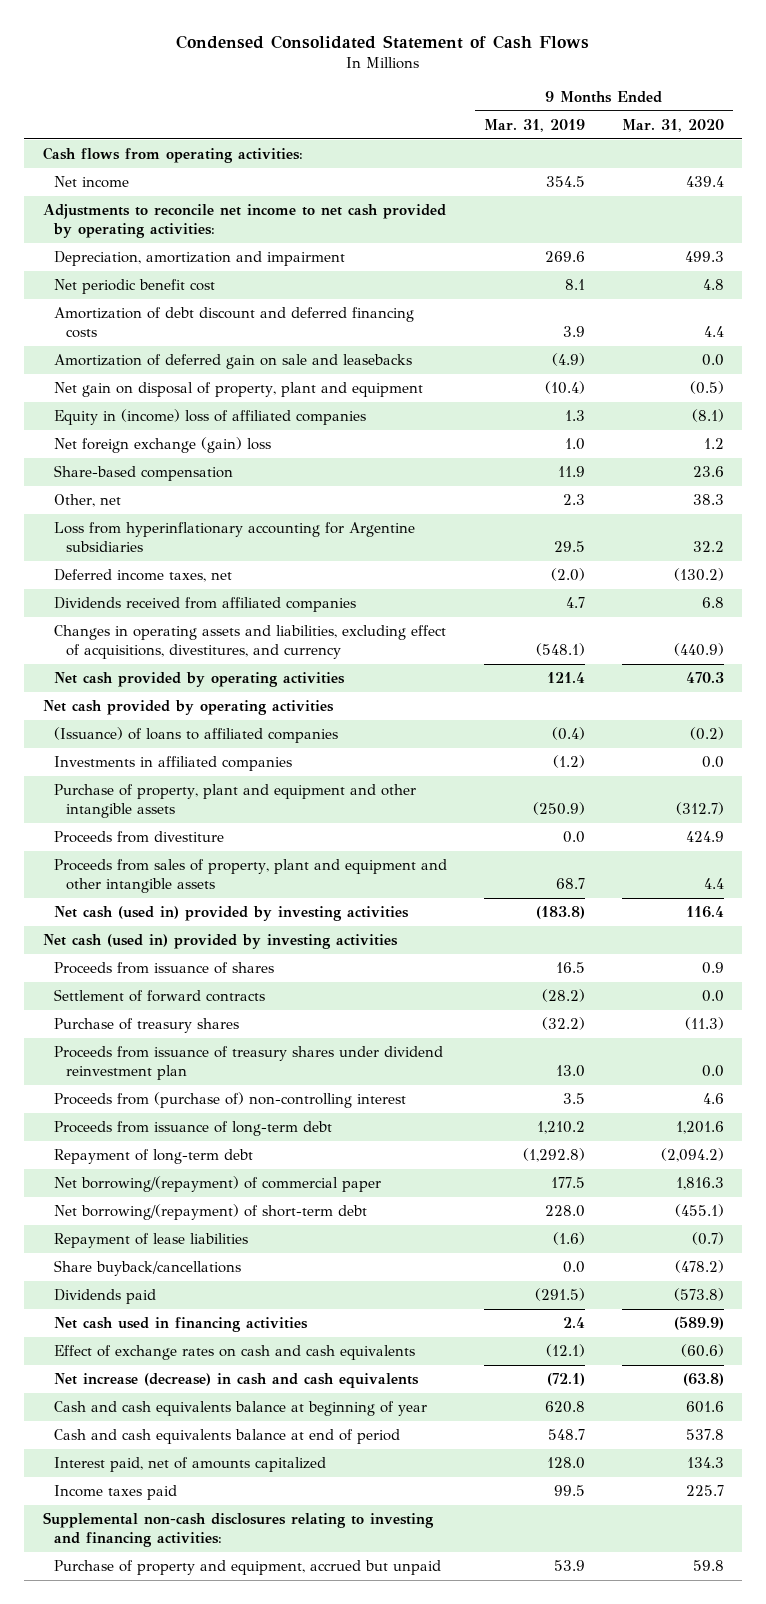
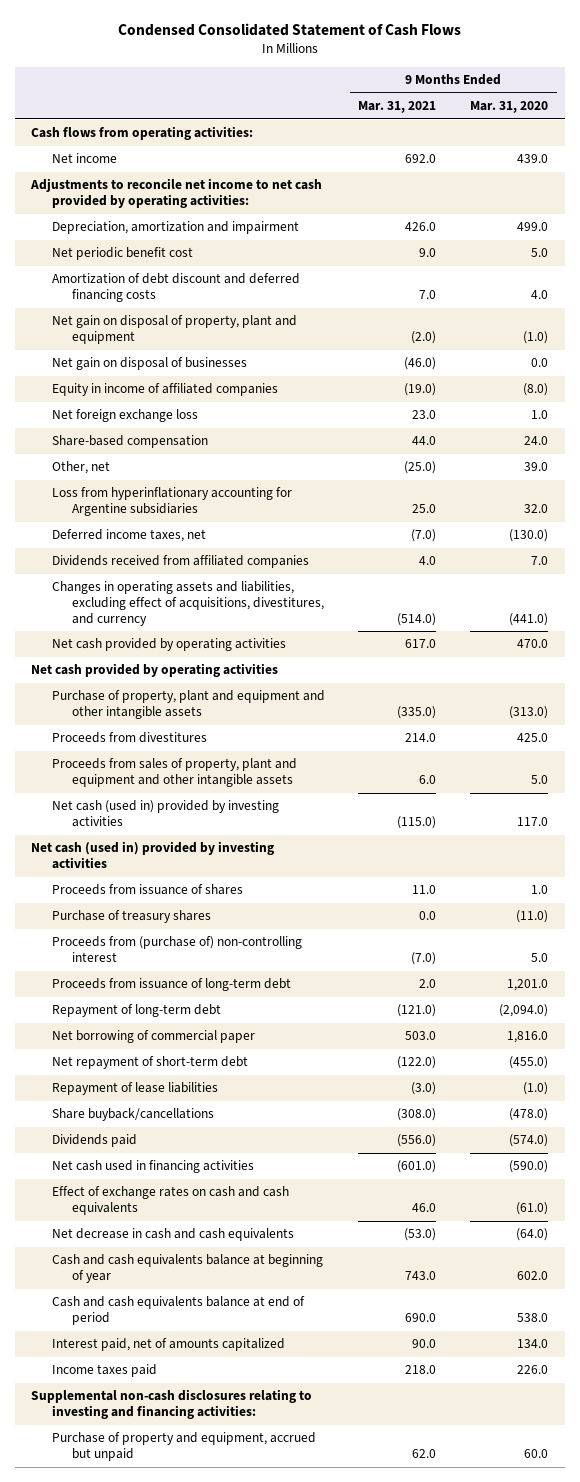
[484,118,586,132] Mar. 31, 2019 -> none
none -> [358,101,437,114] Mar. 31, 2021
[685,176,724,188] 439.4 -> [517,154,549,164] 439.0
[54,354,413,370] Amortization of deferred gain on sale and leasebacks -> none
[684,251,724,263] 499.3 -> [517,222,549,232] 499.0
[702,279,724,291] 4.8 -> [531,248,549,258] 5.0
[703,325,724,337] 4.4 -> [531,290,549,300] 4.0
[689,381,724,395] (0.5) -> [523,331,549,345] (1.0)
none -> [51,357,247,371] Net gain on disposal of businesses
[54,409,367,426] Equity in (income) loss of affiliated companies -> [51,383,278,397] Equity in income of affiliated companies
[691,409,724,423] (8.1) -> [523,383,549,397] (8.0)
[54,437,272,454] Net foreign exchange (gain) loss -> [51,409,198,423] Net foreign exchange loss
[703,438,724,450] 1.2 -> [531,410,549,420] 1.0
[692,466,724,478] 23.6 -> [524,436,549,446] 24.0
[692,494,724,506] 38.3 -> [524,462,549,472] 39.0
[692,540,724,552] 32.2 -> [524,504,549,514] 32.0
[673,568,724,582] (130.2) -> [509,529,549,543] (130.0)
[701,597,724,609] 6.8 -> [531,556,549,566] 7.0
[673,642,724,656] (440.9) -> [509,612,549,626] (441.0)
[685,672,724,684] 470.3 -> [517,639,549,649] 470.0
[54,727,339,744] (Issuance) of loans to affiliated companies -> none
[54,756,293,772] Investments in affiliated companies -> none
[675,801,724,815] (312.7) -> [509,706,549,720] (313.0)
[54,831,225,844] Proceeds from divestiture -> [51,732,207,744] Proceeds from divestitures
[685,831,724,843] 424.9 -> [517,733,549,743] 425.0
[703,877,724,889] 4.4 -> [531,775,549,785] 5.0
[685,906,724,919] 116.4 -> [517,817,549,827] 117.0
[54,989,266,1003] Settlement of forward contracts -> none
[54,1046,444,1080] Proceeds from issuance of treasury shares under dividend reinvestment plan -> none
[701,962,724,975] 0.9 -> [531,885,549,895] 1.0
[684,1017,724,1031] (11.3) -> [516,910,549,924] (11.0)
[702,1093,724,1105] 4.6 -> [531,953,549,963] 5.0
[675,1121,724,1135] 1,201.6 -> [507,979,549,992] 1,201.0
[660,1148,724,1163] (2,094.2) -> [499,1004,549,1018] (2,094.0)
[54,1176,382,1193] Net borrowing/(repayment) of commercial paper -> [51,1030,255,1044] Net borrowing of commercial paper
[675,1177,724,1191] 1,816.3 -> [507,1031,549,1044] 1,816.0
[54,1204,368,1221] Net borrowing/(repayment) of short-term debt -> [51,1056,248,1070] Net repayment of short-term debt
[674,1204,724,1218] (455.1) -> [509,1056,549,1070] (455.0)
[691,1232,724,1246] (0.7) -> [523,1082,549,1096] (1.0)
[674,1260,724,1274] (478.2) -> [509,1108,549,1122] (478.0)
[673,1288,724,1302] (573.8) -> [509,1134,549,1148] (574.0)
[673,1316,724,1331] (589.9) -> [509,1160,549,1174] (590.0)
[680,1344,724,1358] (60.6) -> [516,1202,549,1216] (61.0)
[54,1373,420,1389] Net increase (decrease) in cash and cash equivalents -> [51,1228,294,1242] Net decrease in cash and cash equivalents
[682,1373,724,1387] (63.8) -> [516,1228,549,1242] (64.0)
[685,1401,724,1414] 601.6 -> [517,1271,549,1281] 602.0
[685,1429,724,1441] 537.8 -> [517,1313,549,1323] 538.0
[686,1457,724,1469] 134.3 -> [517,1339,549,1349] 134.0
[685,1485,724,1497] 225.7 -> [517,1365,549,1375] 226.0
[692,1560,724,1572] 59.8 -> [524,1449,549,1459] 60.0

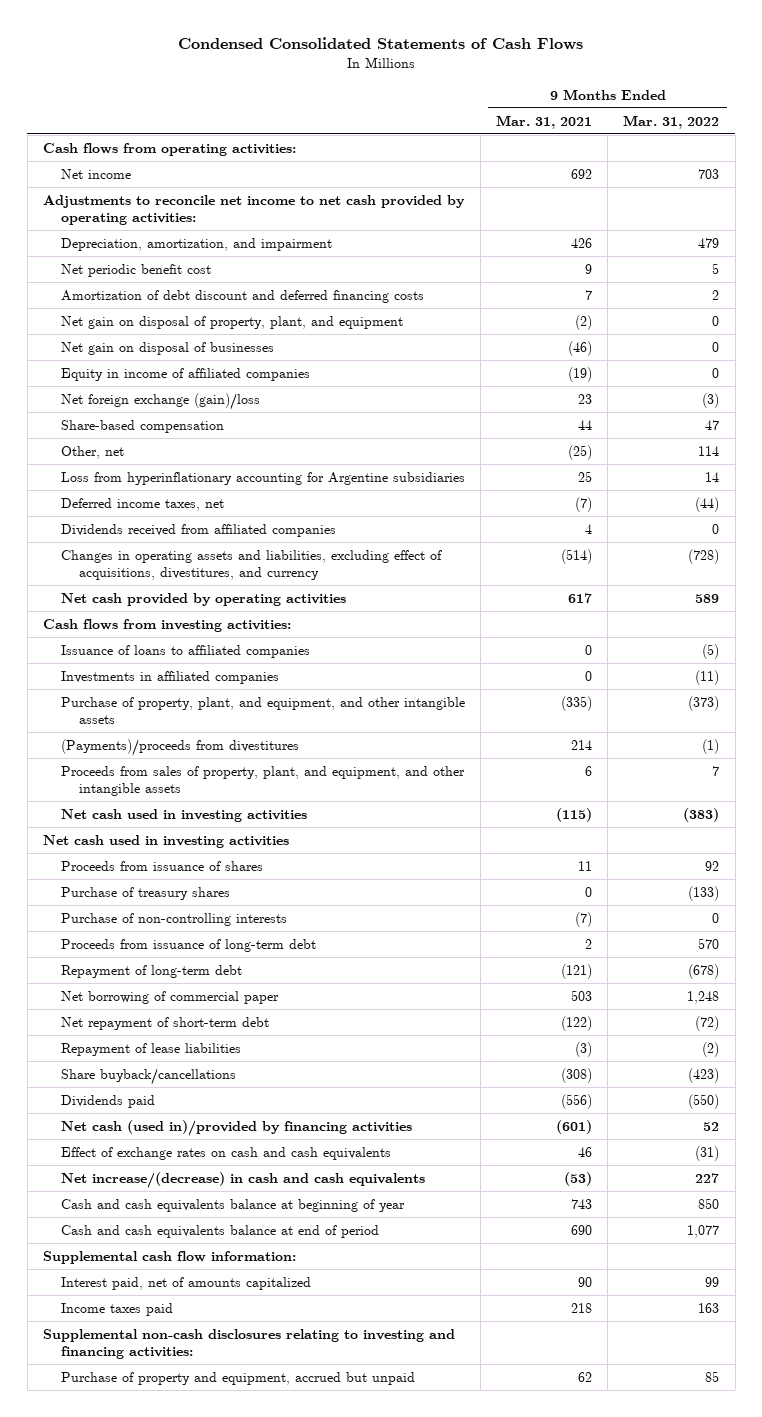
[117,23,461,37] Condensed Consolidated Statement of Cash Flows -> [178,37,584,51] Condensed Consolidated Statements of Cash Flows
[470,101,549,114] Mar. 31, 2020 -> none
none -> [623,114,720,129] Mar. 31, 2022
[405,154,437,164] 692.0 -> [571,168,593,179] 692
[51,221,299,235] Depreciation, amortization and impairment -> [60,237,332,251] Depreciation, amortization, and impairment
[405,222,437,232] 426.0 -> [571,237,593,248] 426
[419,248,437,258] 9.0 -> [585,263,593,274] 9
[419,290,437,300] 7.0 -> [585,289,593,300] 7
[51,315,297,345] Net gain on disposal of property, plant and equipment -> [60,315,403,329] Net gain on disposal of property, plant, and equipment
[411,331,437,345] (2.0) -> [575,314,593,330] (2)
[404,357,437,371] (46.0) -> [568,340,593,356] (46)
[404,383,437,397] (19.0) -> [568,366,593,382] (19)
[51,409,198,423] Net foreign exchange loss -> [60,392,260,410] Net foreign exchange (gain)/loss
[412,410,437,420] 23.0 -> [578,393,593,404] 23
[412,436,437,446] 44.0 -> [578,419,593,430] 44
[404,461,437,475] (25.0) -> [568,444,593,460] (25)
[412,504,437,514] 25.0 -> [578,470,593,482] 25
[411,529,437,543] (7.0) -> [575,496,593,512] (7)
[419,556,437,566] 4.0 -> [585,523,593,534] 4
[397,612,437,626] (514.0) -> [561,548,593,564] (514)
[405,639,437,649] 617.0 -> [568,592,593,603] 617
[31,663,279,678] Net cash provided by operating activities -> [42,618,291,632] Cash flows from investing activities:
none -> [60,644,310,658] Issuance of loans to affiliated companies
none -> [60,670,279,684] Investments in affiliated companies
[51,690,325,720] Purchase of property, plant and equipment and other intangible assets -> [60,696,465,725] Purchase of property, plant, and equipment, and other intangible assets
[397,706,437,720] (335.0) -> [561,695,593,711] (335)
[51,732,207,744] Proceeds from divestitures -> [60,738,299,756] (Payments)/proceeds from divestitures
[405,733,437,743] 214.0 -> [571,739,593,750] 214
[51,758,297,788] Proceeds from sales of property, plant and equipment and other intangible assets -> [60,765,465,797] Proceeds from sales of property, plant, and equipment, and other intangible assets
[419,775,437,785] 6.0 -> [585,765,593,776] 6
[51,800,279,828] Net cash (used in) provided by investing activities -> [60,808,307,822] Net cash used in investing activities
[397,816,437,830] (115.0) -> [556,807,593,822] (115)
[31,841,275,870] Net cash (used in) provided by investing activities -> [42,834,289,848] Net cash used in investing activities
[412,885,437,895] 11.0 -> [578,860,593,871] 11
[419,911,437,921] 0.0 -> [585,886,593,897] 0
[51,936,302,963] Proceeds from (purchase of) non-controlling interest -> [60,912,287,926] Purchase of non-controlling interests
[411,952,437,966] (7.0) -> [575,911,593,927] (7)
[419,979,437,989] 2.0 -> [585,938,593,949] 2
[397,1004,437,1018] (121.0) -> [561,963,593,979] (121)
[405,1031,437,1041] 503.0 -> [571,989,593,1001] 503
[397,1056,437,1070] (122.0) -> [561,1015,593,1031] (122)
[411,1082,437,1096] (3.0) -> [575,1041,593,1057] (3)
[397,1108,437,1122] (308.0) -> [561,1067,593,1083] (308)
[397,1134,437,1148] (556.0) -> [561,1093,593,1109] (556)
[51,1160,254,1174] Net cash used in financing activities -> [60,1119,412,1136] Net cash (used in)/provided by financing activities
[397,1160,437,1174] (601.0) -> [556,1119,593,1134] (601)
[412,1203,437,1213] 46.0 -> [578,1146,593,1157] 46
[51,1228,294,1242] Net decrease in cash and cash equivalents -> [60,1171,425,1188] Net increase/(decrease) in cash and cash equivalents
[404,1228,437,1242] (53.0) -> [564,1171,593,1186] (53)
[405,1271,437,1281] 743.0 -> [571,1198,593,1209] 743
[405,1313,437,1323] 690.0 -> [571,1224,593,1235] 690
none -> [42,1250,296,1264] Supplemental cash flow information:
[412,1339,437,1349] 90.0 -> [578,1276,593,1287] 90
[405,1365,437,1375] 218.0 -> [571,1302,593,1313] 218
[412,1449,437,1459] 62.0 -> [578,1371,593,1382] 62

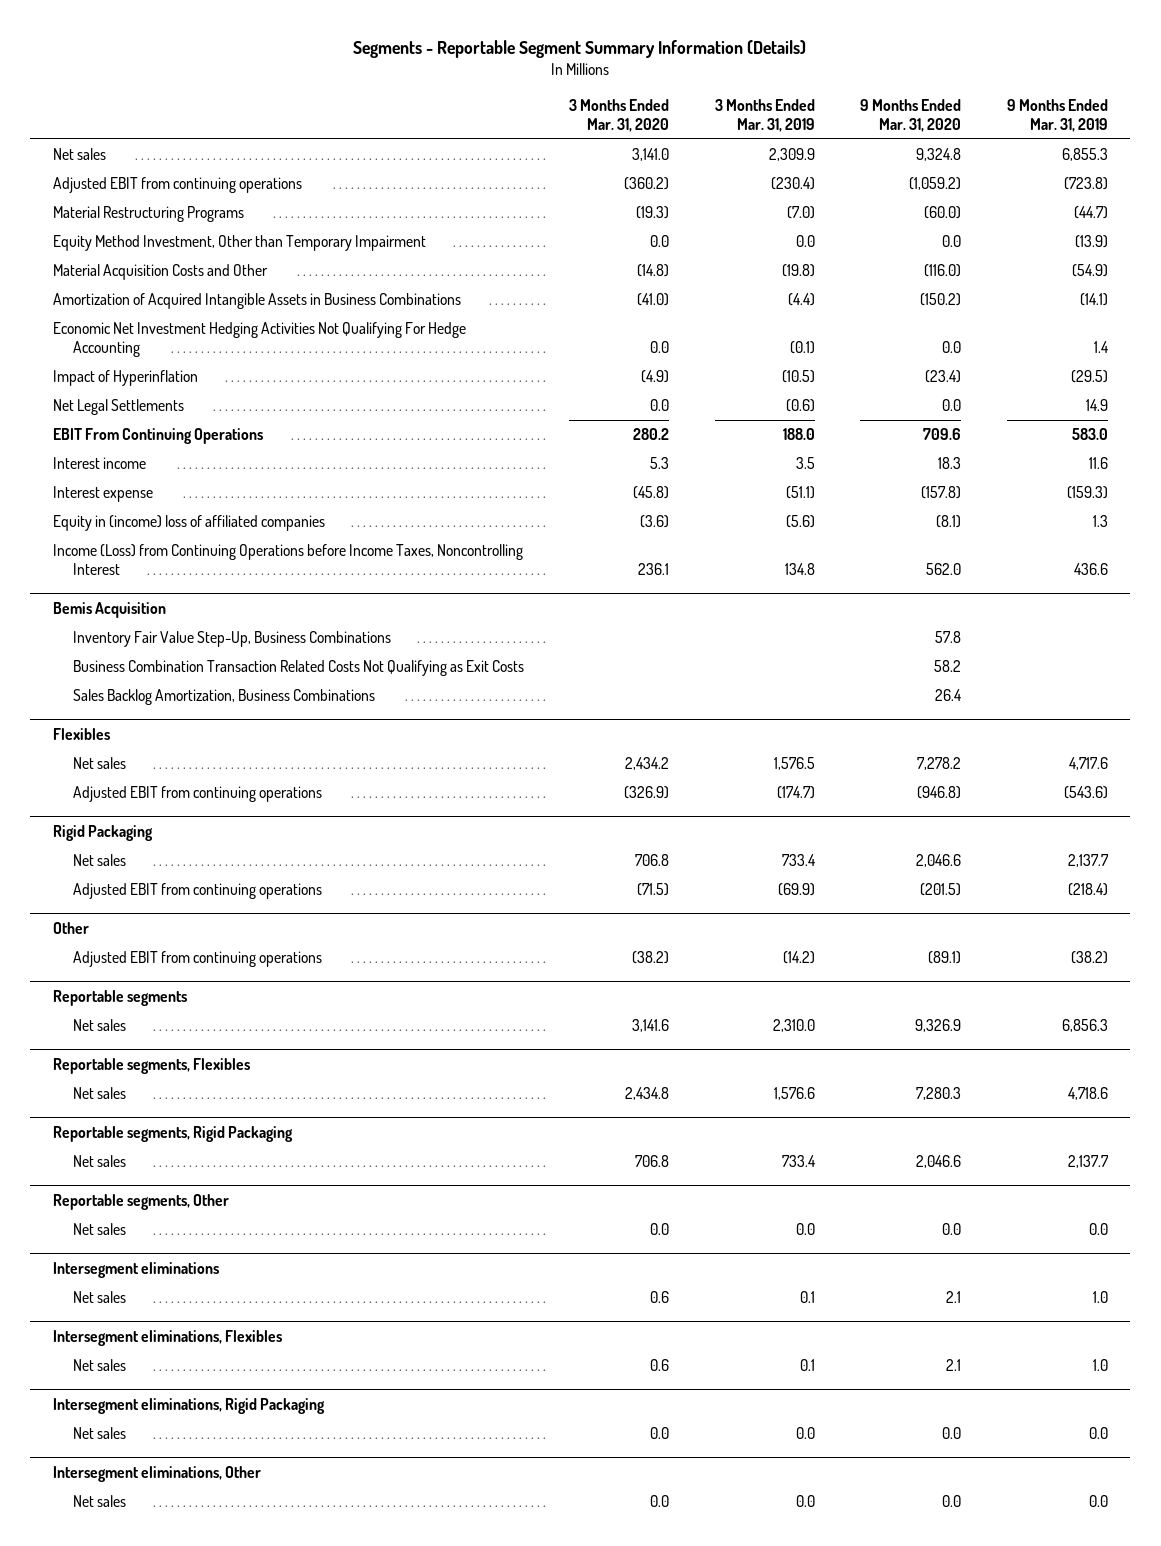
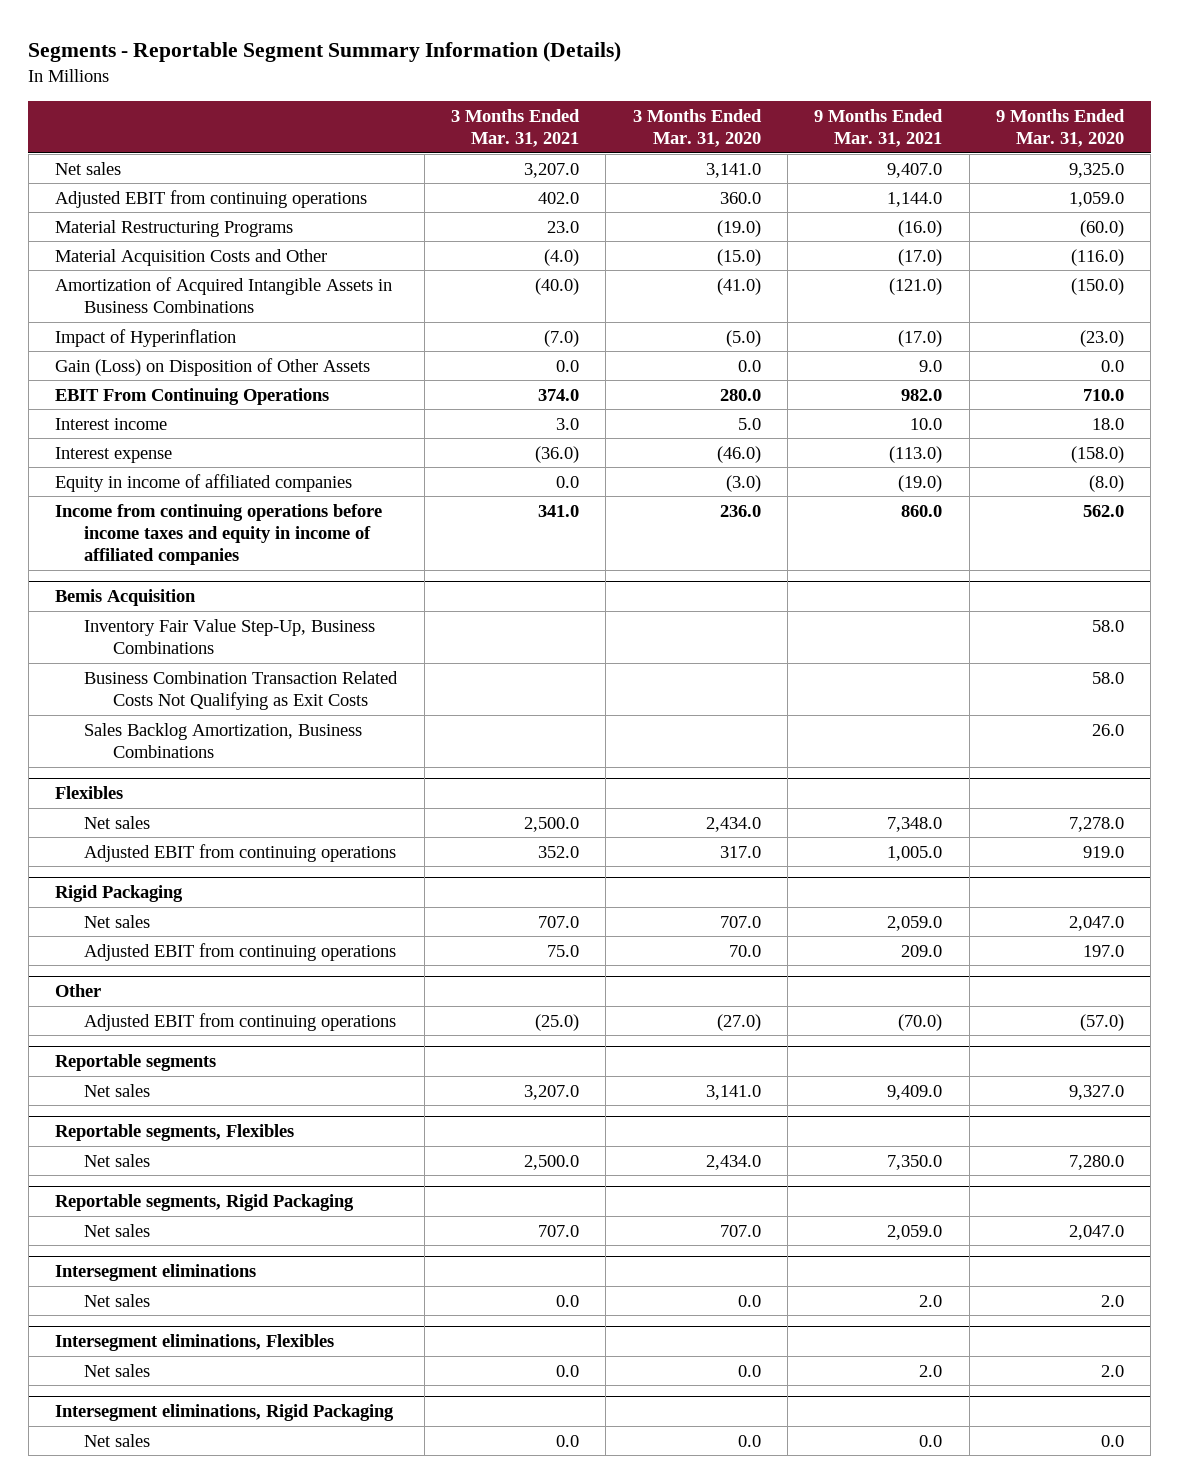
[714,98,815,132] 3 Months Ended Mar. 31, 2019 -> none
[1006,98,1108,132] 9 Months Ended Mar. 31, 2019 -> none
none -> [450,108,580,147] 3 Months Ended Mar. 31, 2021
none -> [814,108,944,147] 9 Months Ended Mar. 31, 2021
[53,235,427,252] Equity Method Investment, Other than Temporary Impairment -> none
[53,322,467,358] Economic Net Investment Hedging Activities Not Qualifying For Hedge Accounting -> none
[53,399,185,416] Net Legal Settlements -> none
[916,148,962,162] 9,324.8 -> [1068,162,1124,178] 9,325.0
[624,177,670,191] (360.2) -> [719,191,761,204] 360.0
[909,177,962,191] (1,059.2) -> [1068,191,1124,207] 1,059.0
[636,206,670,220] (19.3) -> [716,219,761,237] (19.0)
[637,264,670,278] (14.8) -> [716,248,761,266] (15.0)
[920,293,962,307] (150.2) -> [1070,277,1124,295] (150.0)
[641,370,670,384] (4.9) -> [725,329,761,347] (5.0)
[925,370,962,384] (23.4) -> [1079,329,1124,347] (23.0)
none -> [55,357,371,376] Gain (Loss) on Disposition of Other Assets
[633,428,670,441] 280.2 -> [719,388,761,401] 280.0
[923,428,962,441] 709.6 -> [1082,388,1124,401] 710.0
[650,457,670,470] 5.3 -> [737,417,761,430] 5.0
[938,457,962,470] 18.3 -> [1091,417,1124,430] 18.0
[633,486,670,500] (45.8) -> [716,445,761,463] (46.0)
[921,486,962,500] (157.8) -> [1070,445,1124,463] (158.0)
[53,515,326,532] Equity in (income) loss of affiliated companies -> [55,473,353,492] Equity in income of affiliated companies
[640,515,670,529] (3.6) -> [725,474,761,492] (3.0)
[936,515,962,529] (8.1) -> [1088,474,1124,492] (8.0)
[53,544,524,576] Income (Loss) from Continuing Operations before Income Taxes, Noncontrolling Interest -> [55,503,383,566] Income from continuing operations before income taxes and equity in income of affiliated companies
[638,563,670,576] 236.1 -> [719,504,761,517] 236.0
[935,631,962,644] 57.8 -> [1091,619,1124,632] 58.0
[934,660,962,673] 58.2 -> [1091,671,1124,684] 58.0
[935,689,963,702] 26.4 -> [1091,723,1124,736] 26.0
[625,757,670,771] 2,434.2 -> [705,816,761,832] 2,434.0
[917,757,962,771] 7,278.2 -> [1068,816,1124,832] 7,278.0
[624,786,670,800] (326.9) -> [719,845,761,858] 317.0
[917,786,962,800] (946.8) -> [1082,845,1124,858] 919.0
[635,854,670,867] 706.8 -> [719,915,761,928] 707.0
[916,854,962,868] 2,046.6 -> [1068,915,1124,931] 2,047.0
[637,883,670,897] (71.5) -> [728,944,761,957] 70.0
[920,883,962,897] (201.5) -> [1082,944,1124,957] 197.0
[632,951,670,965] (38.2) -> [716,1013,761,1031] (27.0)
[928,951,962,965] (89.1) -> [1079,1013,1124,1031] (57.0)
[632,1019,670,1033] 3,141.6 -> [705,1084,761,1100] 3,141.0
[915,1019,962,1033] 9,326.9 -> [1068,1084,1124,1100] 9,327.0
[625,1087,670,1101] 2,434.8 -> [705,1154,761,1170] 2,434.0
[916,1087,962,1101] 7,280.3 -> [1068,1154,1124,1170] 7,280.0
[53,1193,230,1210] Reportable segments, Other -> none
[72,1223,126,1236] Net sales -> none
[635,1155,670,1168] 706.8 -> [719,1224,761,1237] 707.0
[916,1155,962,1169] 2,046.6 -> [1068,1224,1124,1240] 2,047.0
[650,1291,670,1304] 0.6 -> [737,1294,761,1307] 0.0
[946,1291,962,1304] 2.1 -> [1100,1294,1124,1307] 2.0
[650,1359,670,1372] 0.6 -> [737,1364,761,1377] 0.0
[946,1359,962,1372] 2.1 -> [1100,1364,1124,1377] 2.0
[53,1465,262,1482] Intersegment eliminations, Other -> none
[72,1495,126,1508] Net sales -> none

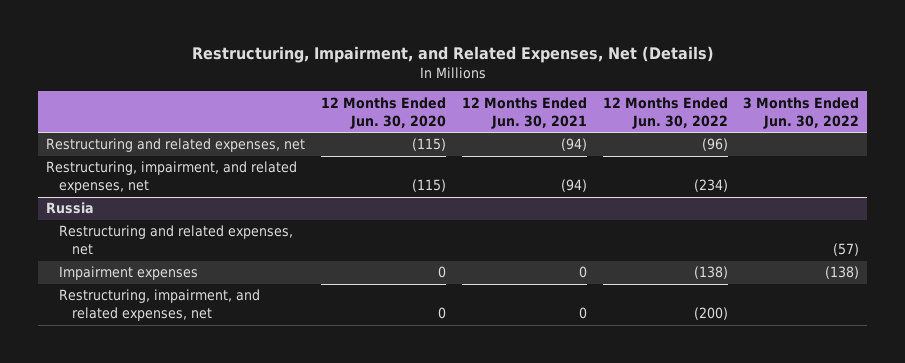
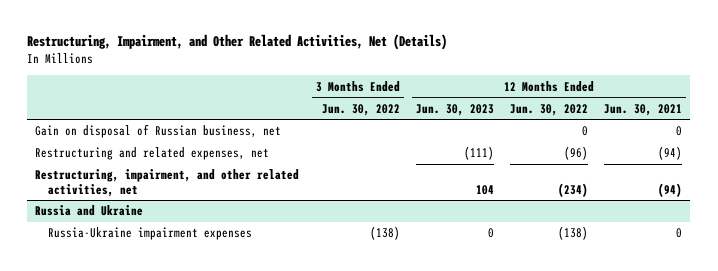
[191,46,714,64] Restructuring, Impairment, and Related Expenses, Net (Details) -> [27,34,448,51] Restructuring, Impairment, and Other Related Activities, Net (Details)
[320,96,446,129] 12 Months Ended Jun. 30, 2020 -> none
none -> [415,103,494,116] Jun. 30, 2023
none -> [35,124,282,139] Gain on disposal of Russian business, net
[45,202,94,215] Russia -> none
[59,225,294,256] Restructuring and related expenses, net -> none
[59,289,261,322] Restructuring, impairment, and related expenses, net -> none
[45,161,297,194] Restructuring, impairment, and related expenses, net -> [35,169,300,197] Restructuring, impairment, and other related activities, net
none -> [35,205,144,217] Russia and Ukraine
[59,266,199,281] Impairment expenses -> [47,227,252,241] Russia-Ukraine impairment expenses

